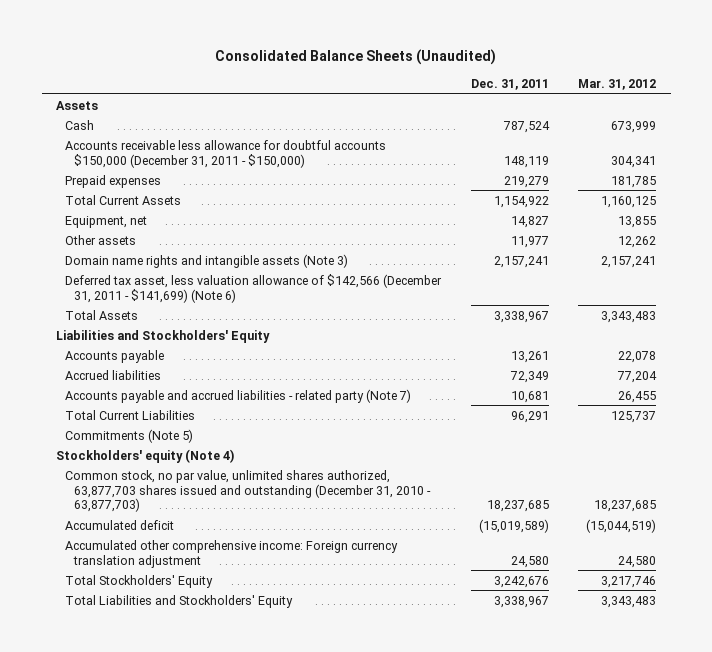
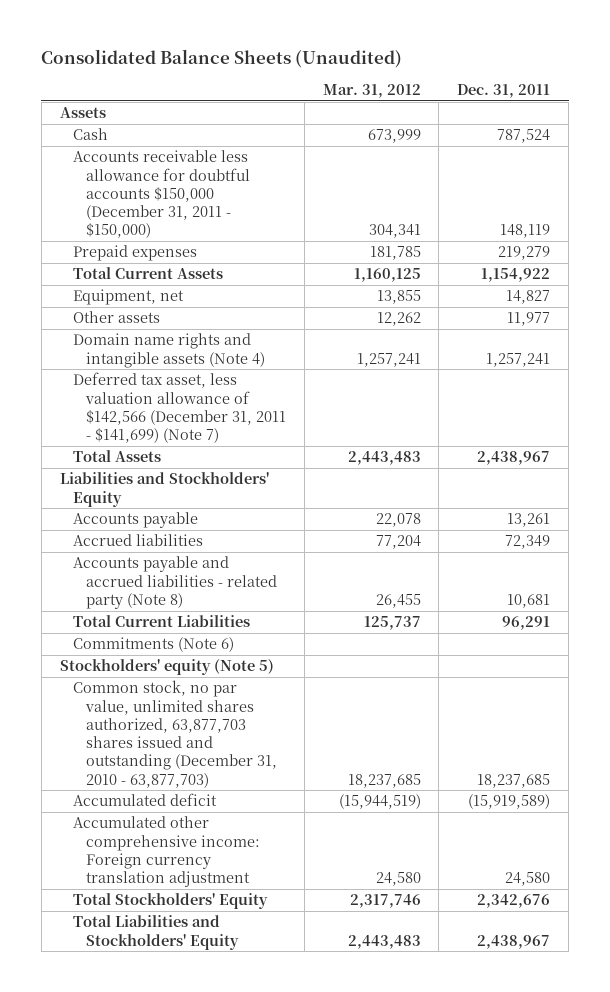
[65,253,349,268] Domain name rights and intangible assets (Note 3) -> [72,333,266,368] Domain name rights and intangible assets (Note 4)
[493,255,549,268] 2,157,241 -> [486,352,551,367] 1,257,241
[601,255,657,268] 2,157,241 -> [356,352,421,367] 1,257,241
[65,273,443,303] Deferred tax asset, less valuation allowance of $142,566 (December 31, 2011 - $141,699) (Note 6) -> [72,372,287,444] Deferred tax asset, less valuation allowance of $142,566 (December 31, 2011 - $141,699) (Note 7)
[493,310,549,323] 3,338,967 -> [477,451,551,466] 2,438,967
[601,310,657,323] 3,343,483 -> [347,451,421,466] 2,443,483
[65,388,412,403] Accounts payable and accrued liabilities - related party (Note 7) -> [72,556,278,609] Accounts payable and accrued liabilities - related party (Note 8)
[65,428,194,443] Commitments (Note 5) -> [72,637,234,653] Commitments (Note 6)
[56,448,235,463] Stockholders' equity (Note 4) -> [59,659,274,676] Stockholders' equity (Note 5)
[478,518,549,533] (15,019,589) -> [468,794,551,810] (15,919,589)
[586,518,657,533] (15,044,519) -> [338,794,421,810] (15,944,519)
[493,575,549,588] 3,242,676 -> [477,894,551,909] 2,342,676
[601,575,657,588] 3,217,746 -> [349,894,421,909] 2,317,746
[493,595,549,608] 3,338,967 -> [477,934,551,949] 2,438,967
[601,595,657,608] 3,343,483 -> [347,934,421,949] 2,443,483

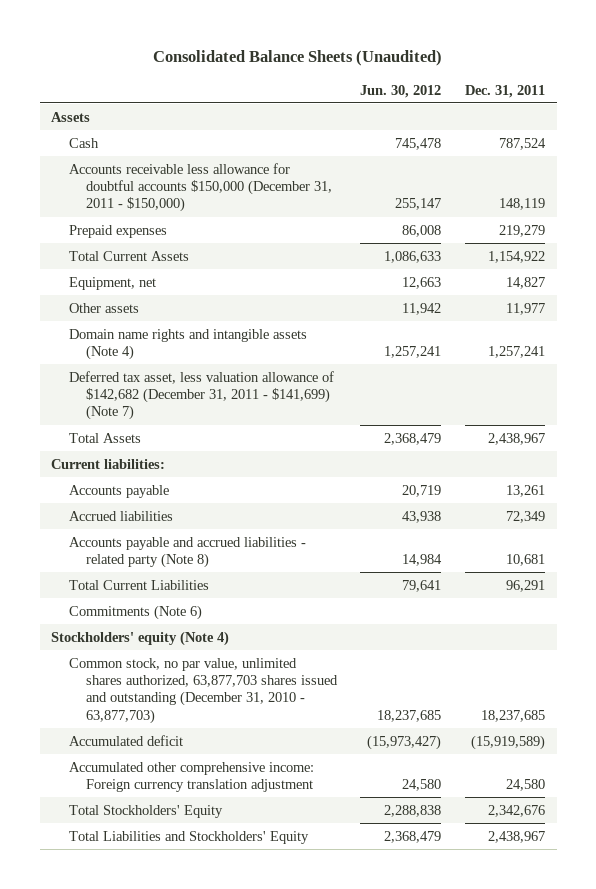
[322,84,421,99] Mar. 31, 2012 -> none
none -> [360,84,442,98] Jun. 30, 2012
[72,372,287,444] Deferred tax asset, less valuation allowance of $142,566 (December 31, 2011 - $141,699) (Note 7) -> [68,370,334,421] Deferred tax asset, less valuation allowance of $142,682 (December 31, 2011 - $141,699) (Note 7)
[59,472,269,507] Liabilities and Stockholders' Equity -> none
none -> [51,458,166,469] Current liabilities:
[59,659,274,676] Stockholders' equity (Note 5) -> [51,630,230,646] Stockholders' equity (Note 4)

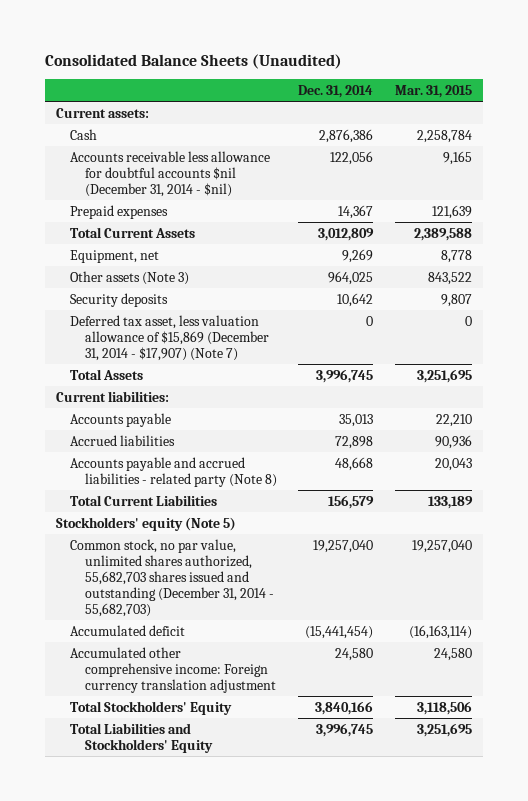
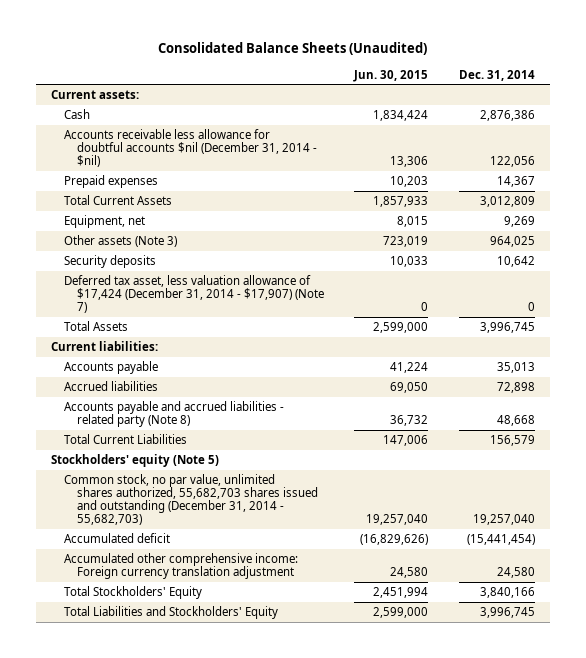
[394,84,472,98] Mar. 31, 2015 -> none
none -> [353,69,429,82] Jun. 30, 2015
[70,314,269,361] Deferred tax asset, less valuation allowance of $15,869 (December 31, 2014 - $17,907) (Note 7) -> [63,274,324,314] Deferred tax asset, less valuation allowance of $17,424 (December 31, 2014 - $17,907) (Note 7)

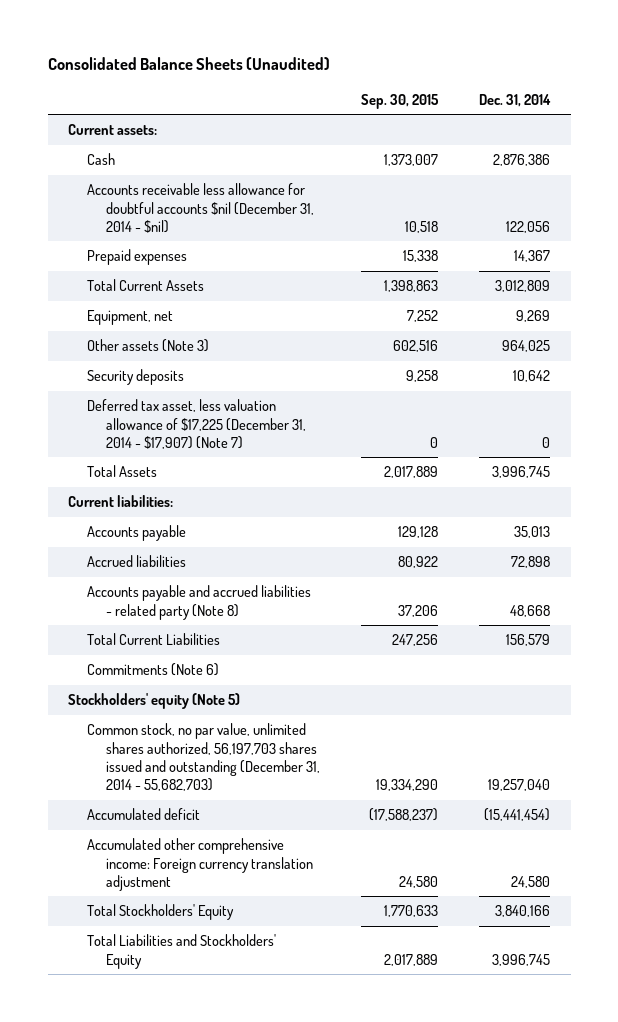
[353,69,429,82] Jun. 30, 2015 -> none
none -> [361,93,440,109] Sep. 30, 2015
[63,274,324,314] Deferred tax asset, less valuation allowance of $17,424 (December 31, 2014 - $17,907) (Note 7) -> [87,399,307,449] Deferred tax asset, less valuation allowance of $17,225 (December 31, 2014 - $17,907) (Note 7)
none -> [87,663,220,677] Commitments (Note 6)
[63,473,318,526] Common stock, no par value, unlimited shares authorized, 55,682,703 shares issued and outstanding (December 31, 2014 - 55,682,703) -> [87,723,321,792] Common stock, no par value, unlimited shares authorized, 56,197,703 shares issued and outstanding (December 31, 2014 - 55,682,703)

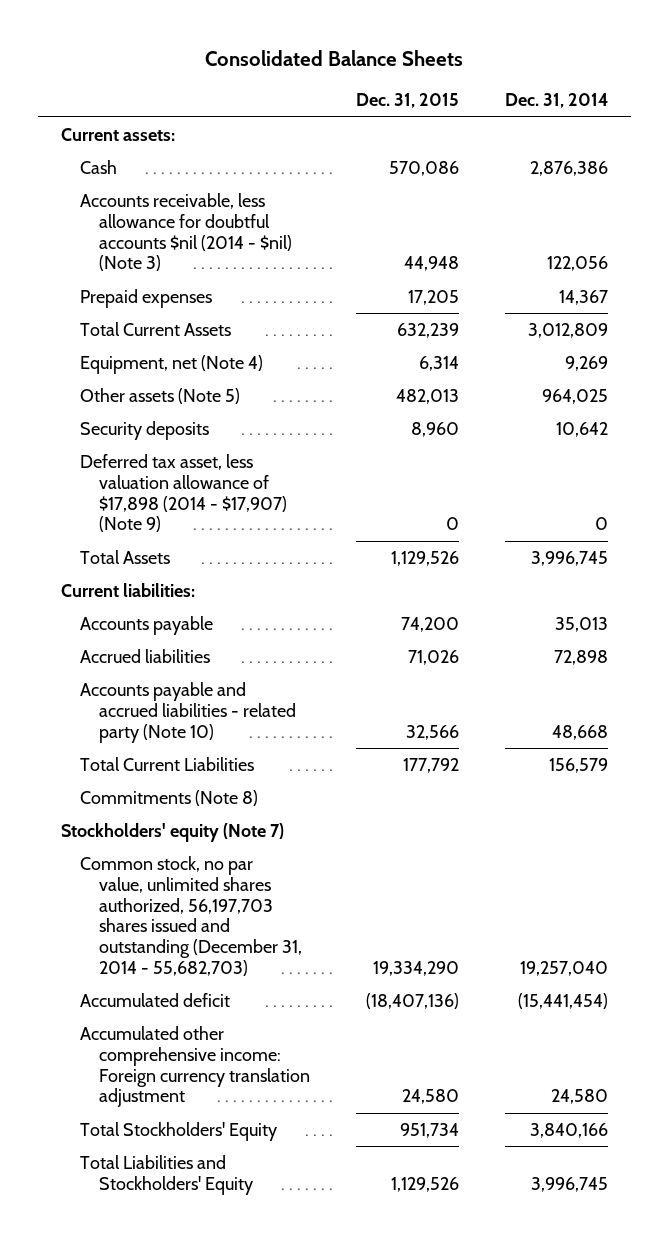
[47,57,330,71] Consolidated Balance Sheets (Unaudited) -> [205,49,464,66] Consolidated Balance Sheets
[361,93,440,109] Sep. 30, 2015 -> none
none -> [355,93,459,109] Dec. 31, 2015
[87,183,315,233] Accounts receivable less allowance for doubtful accounts $nil (December 31, 2014 - $nil) -> [79,192,292,272] Accounts receivable, less allowance for doubtful accounts $nil (2014 - $nil) (Note 3)
[87,310,174,326] Equipment, net -> [79,354,263,374] Equipment, net (Note 4)
[87,339,210,353] Other assets (Note 3) -> [79,387,240,404] Other assets (Note 5)
[87,399,307,449] Deferred tax asset, less valuation allowance of $17,225 (December 31, 2014 - $17,907) (Note 7) -> [79,453,287,533] Deferred tax asset, less valuation allowance of $17,898 (2014 - $17,907) (Note 9)
[87,585,312,620] Accounts payable and accrued liabilities - related party (Note 8) -> [79,681,296,743] Accounts payable and accrued liabilities - related party (Note 10)
[87,663,220,677] Commitments (Note 6) -> [79,789,258,806] Commitments (Note 8)
[68,693,241,710] Stockholders' equity (Note 5) -> [60,822,284,842] Stockholders' equity (Note 7)

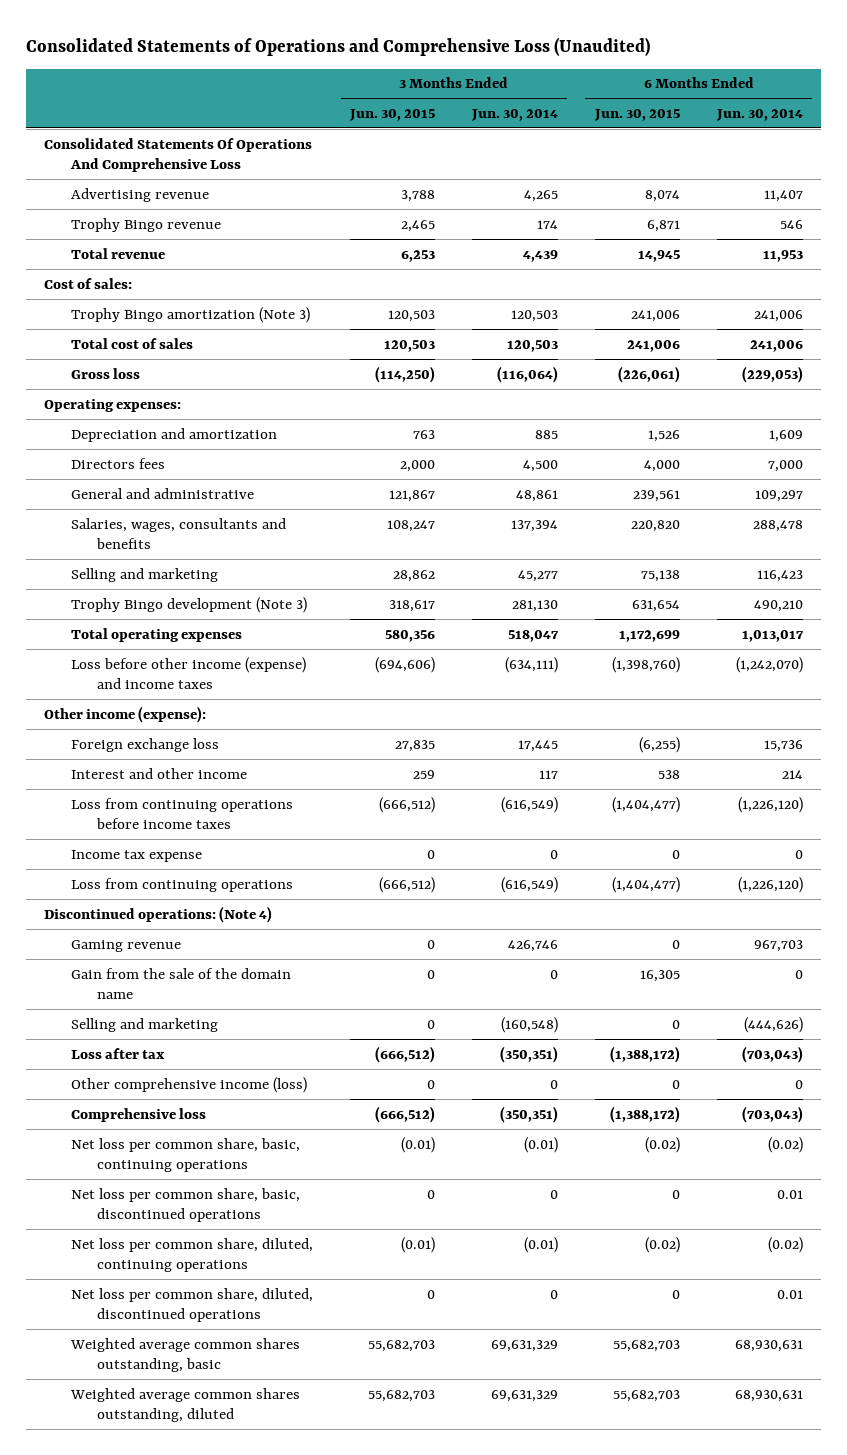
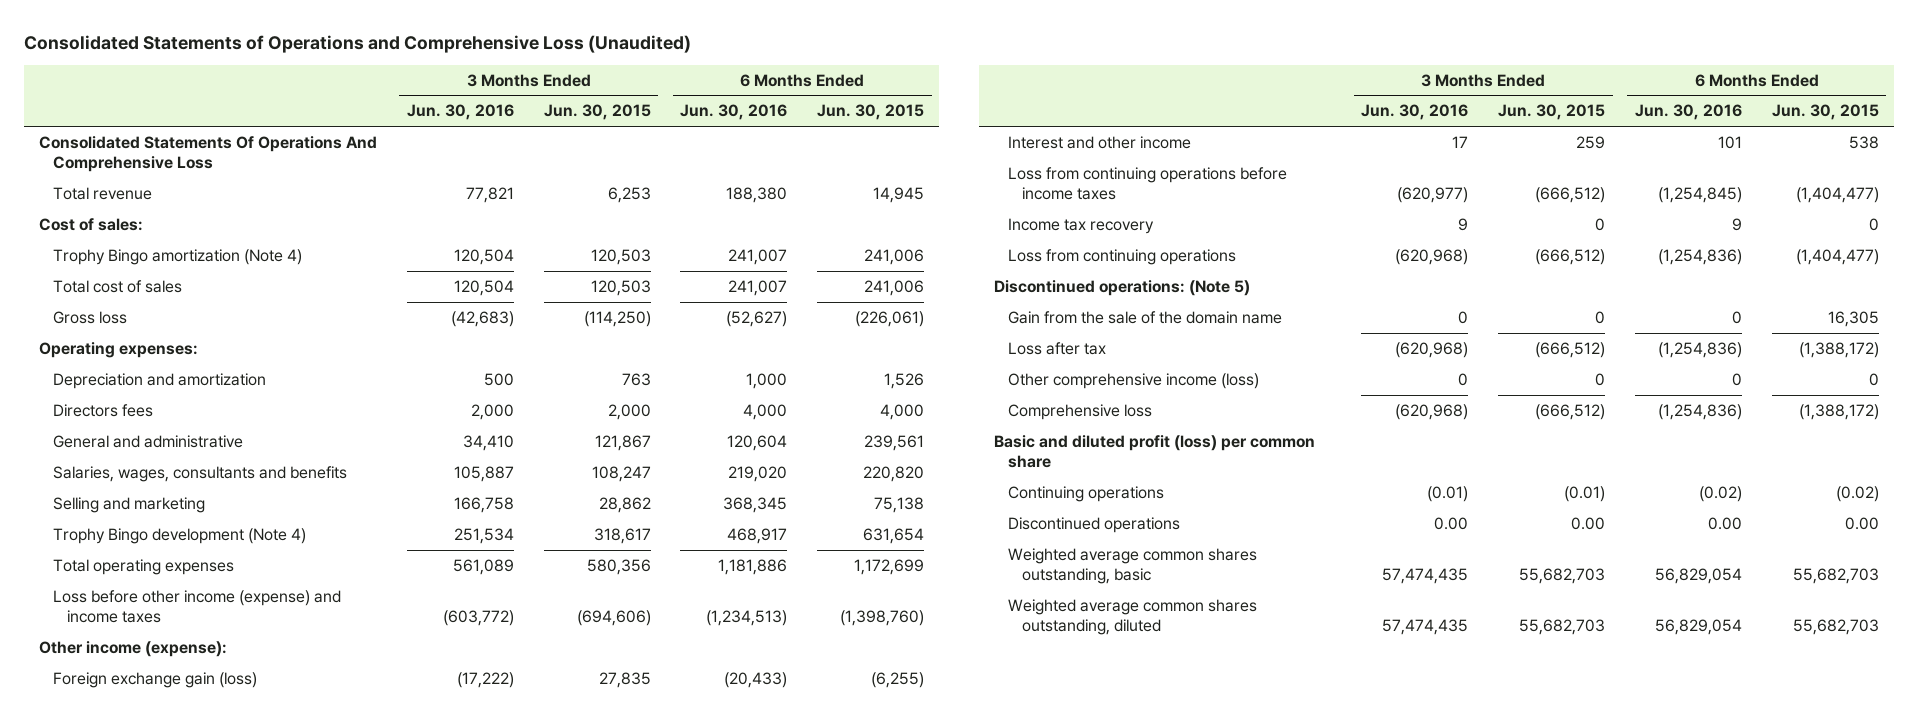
[470,108,558,121] Jun. 30, 2014 -> none
[715,108,803,121] Jun. 30, 2014 -> none
none -> [406,104,514,121] Jun. 30, 2016
none -> [680,104,788,121] Jun. 30, 2016
[70,187,209,202] Advertising revenue -> none
[70,217,221,232] Trophy Bingo revenue -> none
[70,306,310,323] Trophy Bingo amortization (Note 3) -> [53,248,303,265] Trophy Bingo amortization (Note 4)
[70,596,307,613] Trophy Bingo development (Note 3) -> [53,527,307,544] Trophy Bingo development (Note 4)
[70,737,219,752] Foreign exchange loss -> [53,671,258,688] Foreign exchange gain (loss)
[70,849,202,862] Income tax expense -> [1007,217,1154,234] Income tax recovery
[70,939,181,952] Gaming revenue -> none
[44,905,273,923] Discontinued operations: (Note 4) -> [993,279,1250,296] Discontinued operations: (Note 5)
[70,1017,218,1032] Selling and marketing -> none
[70,1137,300,1173] Net loss per common share, basic, continuing operations -> none
[70,1237,313,1273] Net loss per common share, diluted, continuing operations -> none
[70,1287,313,1323] Net loss per common share, diluted, discontinued operations -> none
none -> [993,434,1315,469] Basic and diluted profit (loss) per common share
none -> [1007,485,1164,502] Continuing operations
[70,1187,300,1223] Net loss per common share, basic, discontinued operations -> [1007,516,1180,533] Discontinued operations
[426,1189,435,1199] 0 -> [1571,516,1606,530] 0.00
[671,1189,680,1199] 0 -> [1844,516,1879,530] 0.00

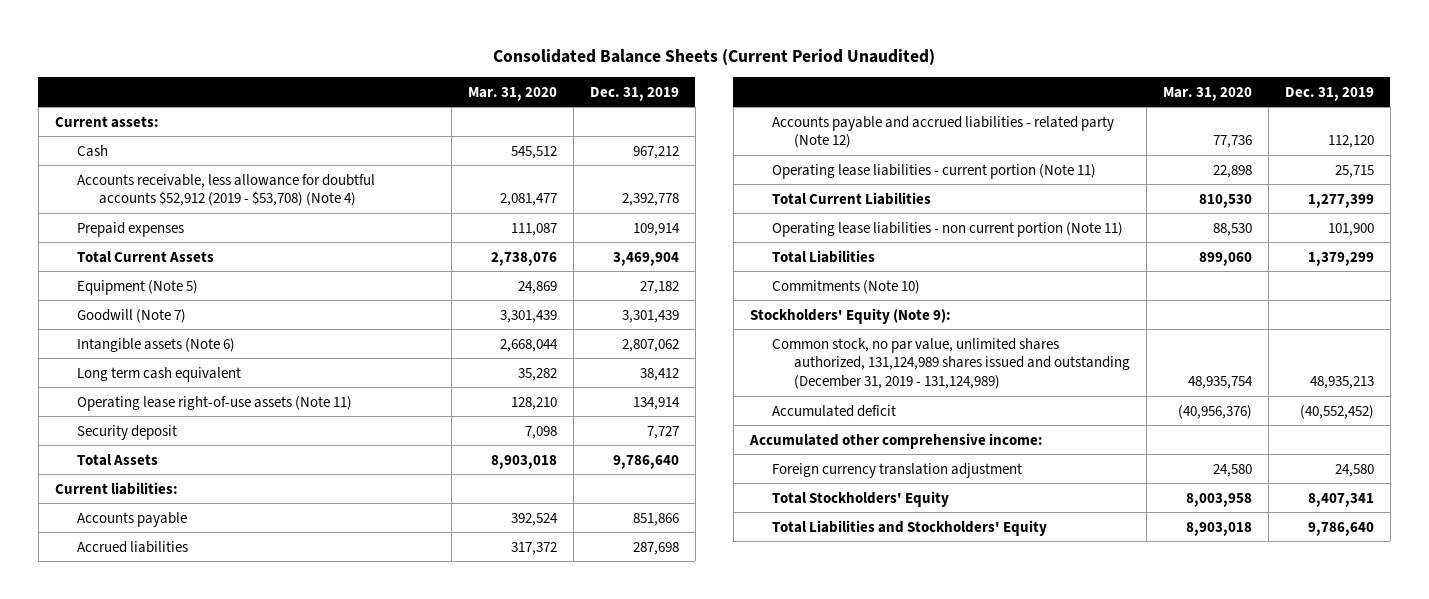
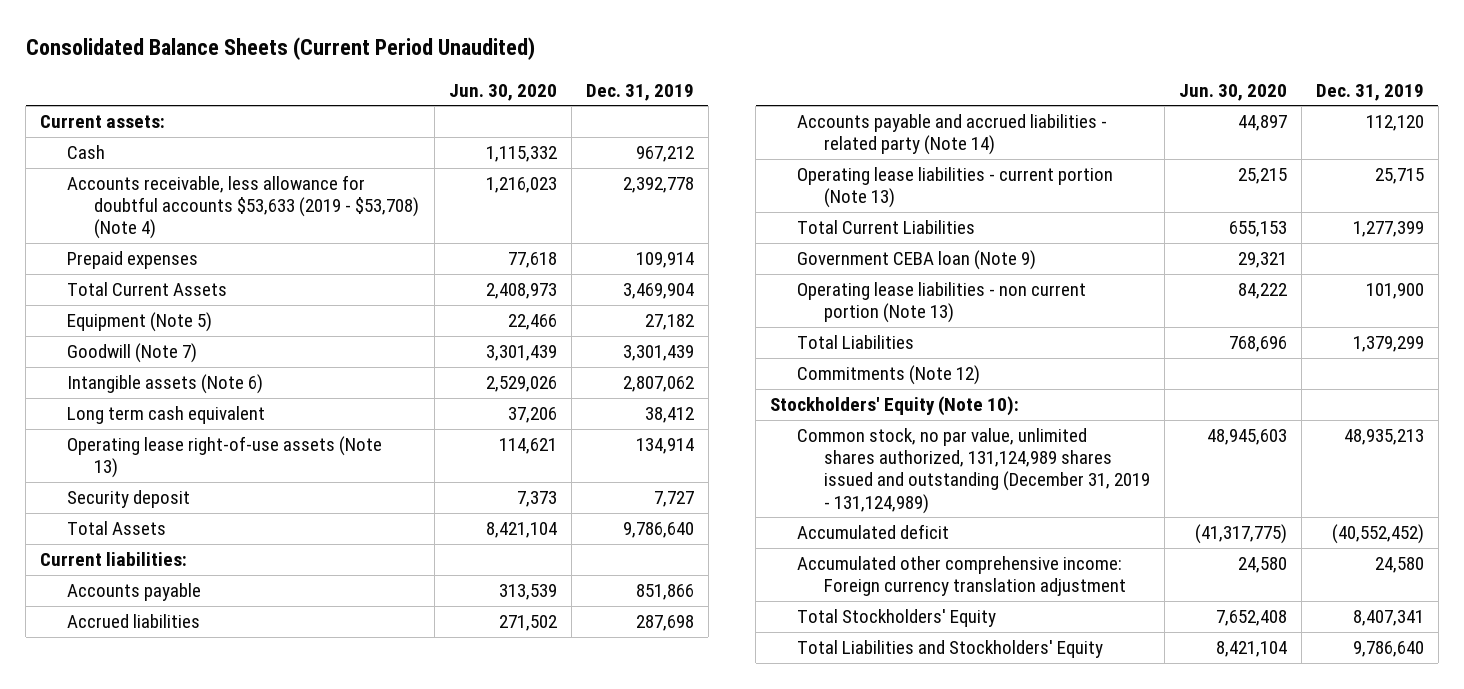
[467,86,557,101] Mar. 31, 2020 -> none
none -> [448,83,557,101] Jun. 30, 2020
[76,173,375,207] Accounts receivable, less allowance for doubtful accounts $52,912 (2019 - $53,708) (Note 4) -> [67,175,420,240] Accounts receivable, less allowance for doubtful accounts $53,633 (2019 - $53,708) (Note 4)
[76,395,352,411] Operating lease right-of-use assets (Note 11) -> [67,436,383,479] Operating lease right-of-use assets (Note 13)
[771,115,1114,149] Accounts payable and accrued liabilities - related party (Note 12) -> [797,114,1108,156] Accounts payable and accrued liabilities - related party (Note 14)
[771,163,1096,179] Operating lease liabilities - current portion (Note 11) -> [797,167,1114,209] Operating lease liabilities - current portion (Note 13)
none -> [797,250,1037,271] Government CEBA loan (Note 9)
[771,221,1123,237] Operating lease liabilities - non current portion (Note 11) -> [797,282,1087,324] Operating lease liabilities - non current portion (Note 13)
[771,279,920,294] Commitments (Note 10) -> [797,365,981,386] Commitments (Note 12)
[749,307,951,324] Stockholders' Equity (Note 9): -> [770,396,1020,417] Stockholders' Equity (Note 10):
[748,432,1043,449] Accumulated other comprehensive income: -> none
[771,462,1022,478] Foreign currency translation adjustment -> [797,556,1127,597] Accumulated other comprehensive income: Foreign currency translation adjustment

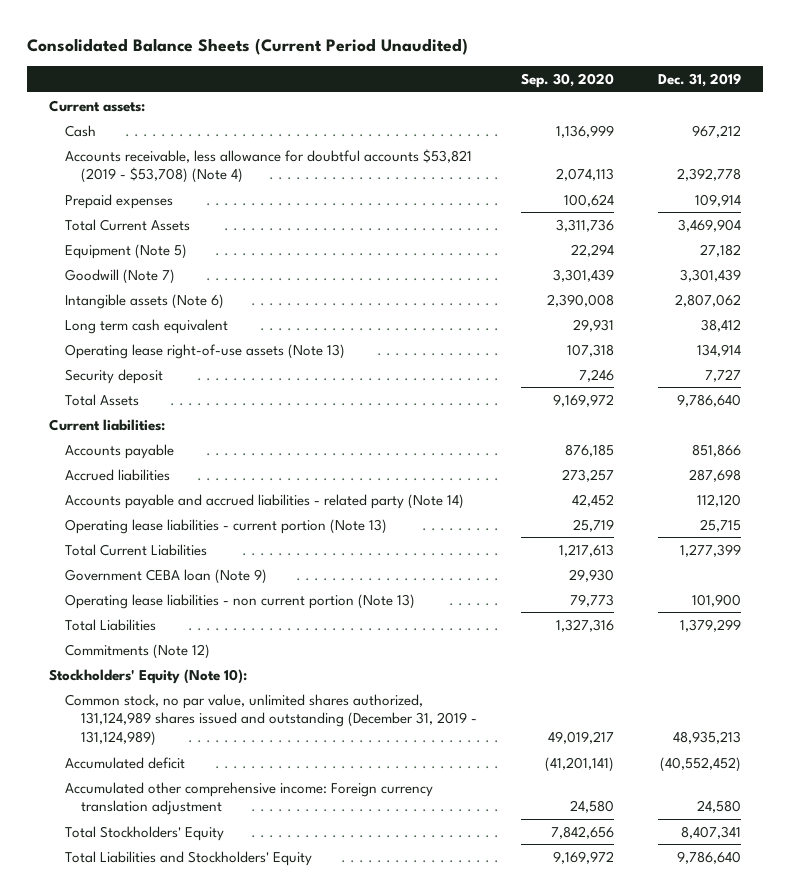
[448,83,557,101] Jun. 30, 2020 -> none
none -> [520,72,614,88] Sep. 30, 2020
[67,175,420,240] Accounts receivable, less allowance for doubtful accounts $53,633 (2019 - $53,708) (Note 4) -> [65,148,473,184] Accounts receivable, less allowance for doubtful accounts $53,821 (2019 - $53,708) (Note 4)

